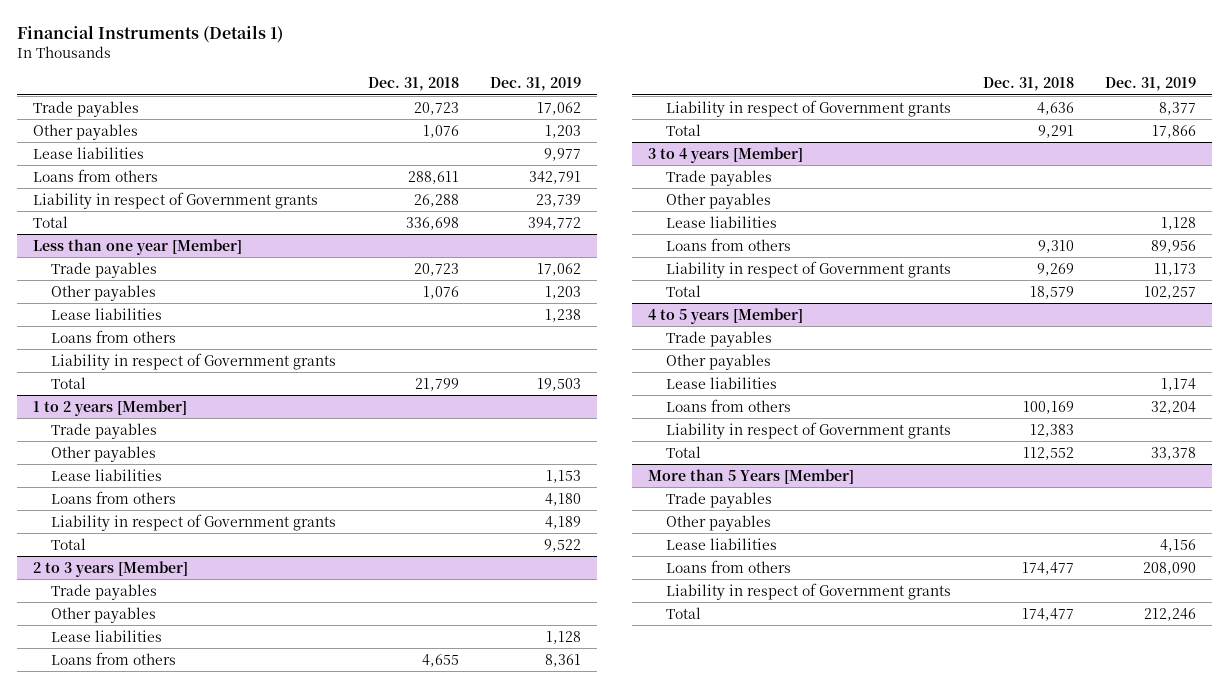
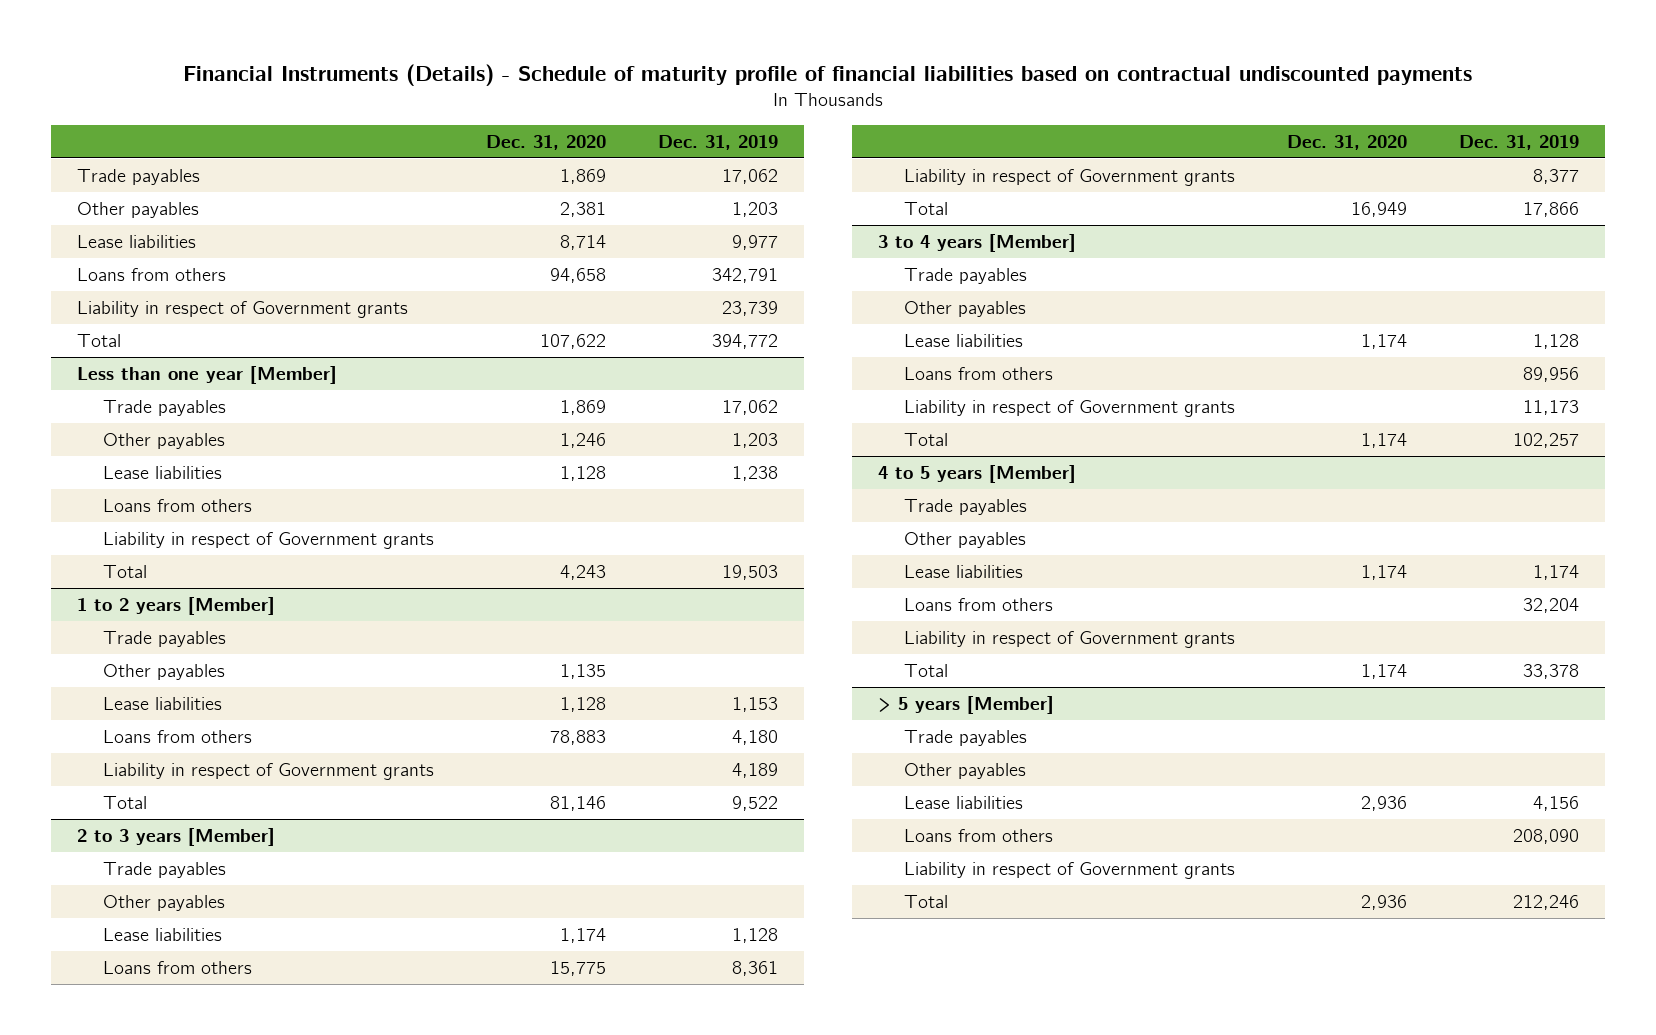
[16,24,283,43] Financial Instruments (Details 1) -> [182,63,1472,86] Financial Instruments (Details) - Schedule of maturity profile of financial liabilities based on contractual undiscounted payments
[367,77,459,92] Dec. 31, 2018 -> none
none -> [486,135,607,151] Dec. 31, 2020
[647,468,854,484] More than 5 Years [Member] -> [877,695,1054,714] > 5 years [Member]

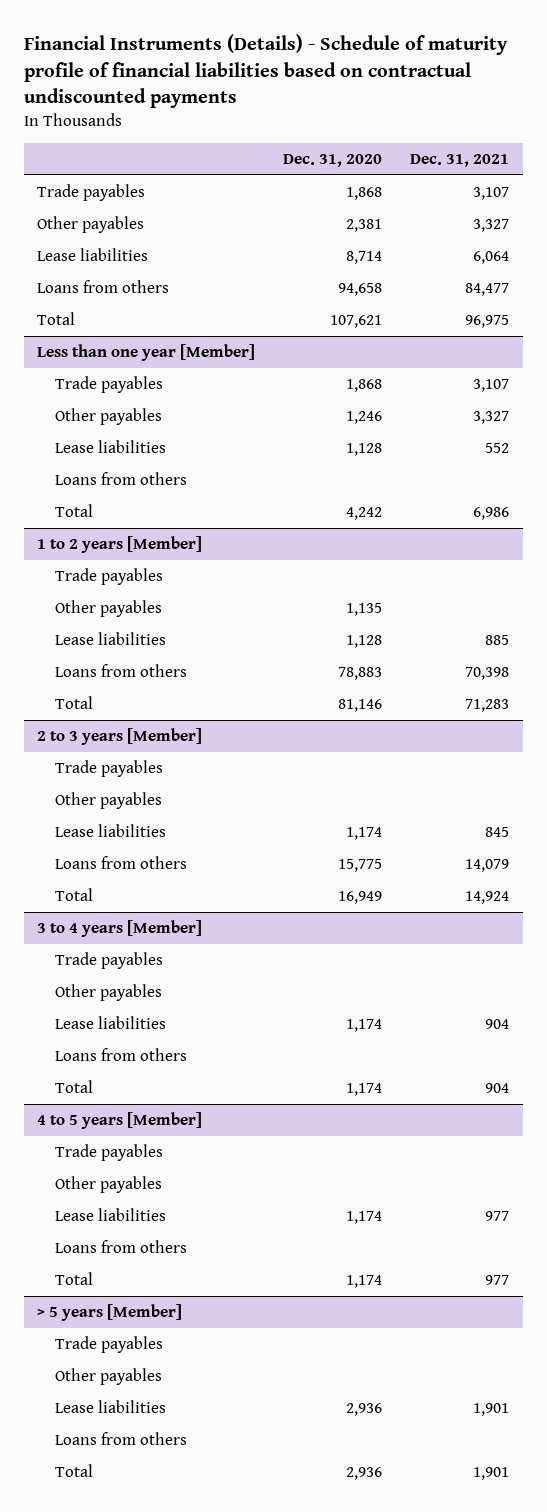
[658,135,779,151] Dec. 31, 2019 -> none
none -> [410,154,510,168] Dec. 31, 2021
[560,168,607,184] 1,869 -> [346,187,383,201] 1,868
[77,300,409,318] Liability in respect of Government grants -> none
[540,333,607,349] 107,622 -> [330,315,383,329] 107,621
[560,399,607,415] 1,869 -> [346,379,383,393] 1,868
[103,531,435,549] Liability in respect of Government grants -> none
[560,564,607,580] 4,243 -> [346,507,383,521] 4,242
[103,762,435,780] Liability in respect of Government grants -> none
[903,168,1235,186] Liability in respect of Government grants -> none
[903,399,1235,417] Liability in respect of Government grants -> none
[903,630,1235,648] Liability in respect of Government grants -> none
[903,861,1235,879] Liability in respect of Government grants -> none

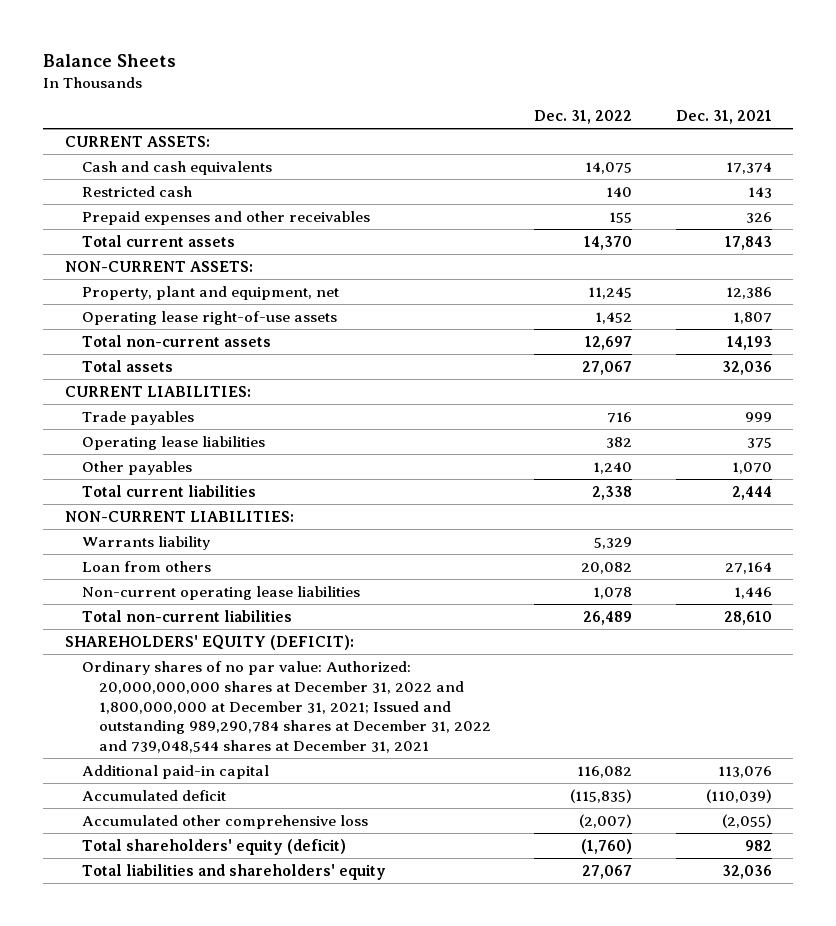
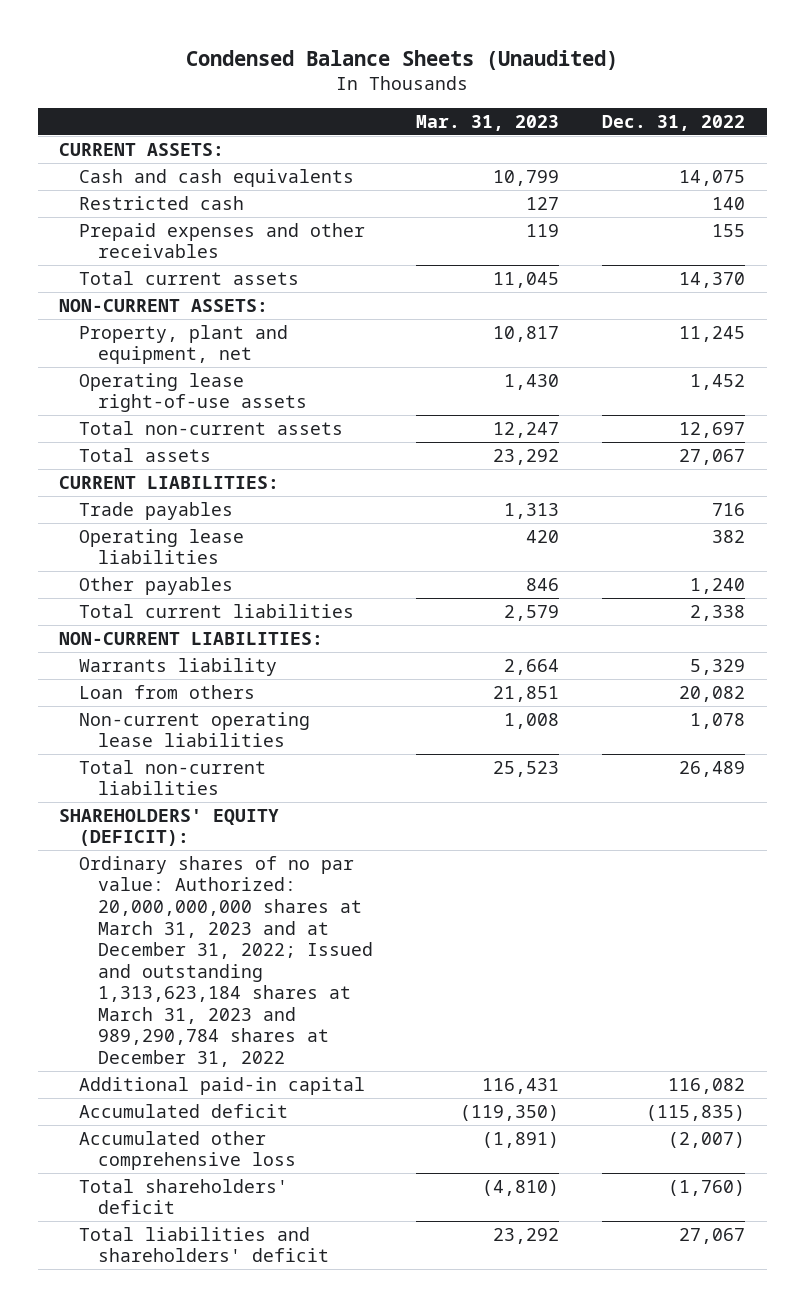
[42,54,176,68] Balance Sheets -> [186,49,619,70] Condensed Balance Sheets (Unaudited)
[675,110,772,125] Dec. 31, 2021 -> none
none -> [415,114,559,131] Mar. 31, 2023
[81,660,491,754] Ordinary shares of no par value: Authorized: 20,000,000,000 shares at December 31, 2022 and 1,800,000,000 at December 31, 2021; Issued and outstanding 989,290,784 shares at December 31, 2022 and 739,048,544 shares at December 31, 2021 -> [78,855,373,1067] Ordinary shares of no par value: Authorized: 20,000,000,000 shares at March 31, 2023 and at December 31, 2022; Issued and outstanding 1,313,623,184 shares at March 31, 2023 and 989,290,784 shares at December 31, 2022
[81,838,346,855] Total shareholders' equity (deficit) -> [78,1178,288,1215] Total shareholders' deficit
[81,863,386,880] Total liabilities and shareholders' equity -> [78,1226,329,1263] Total liabilities and shareholders' deficit

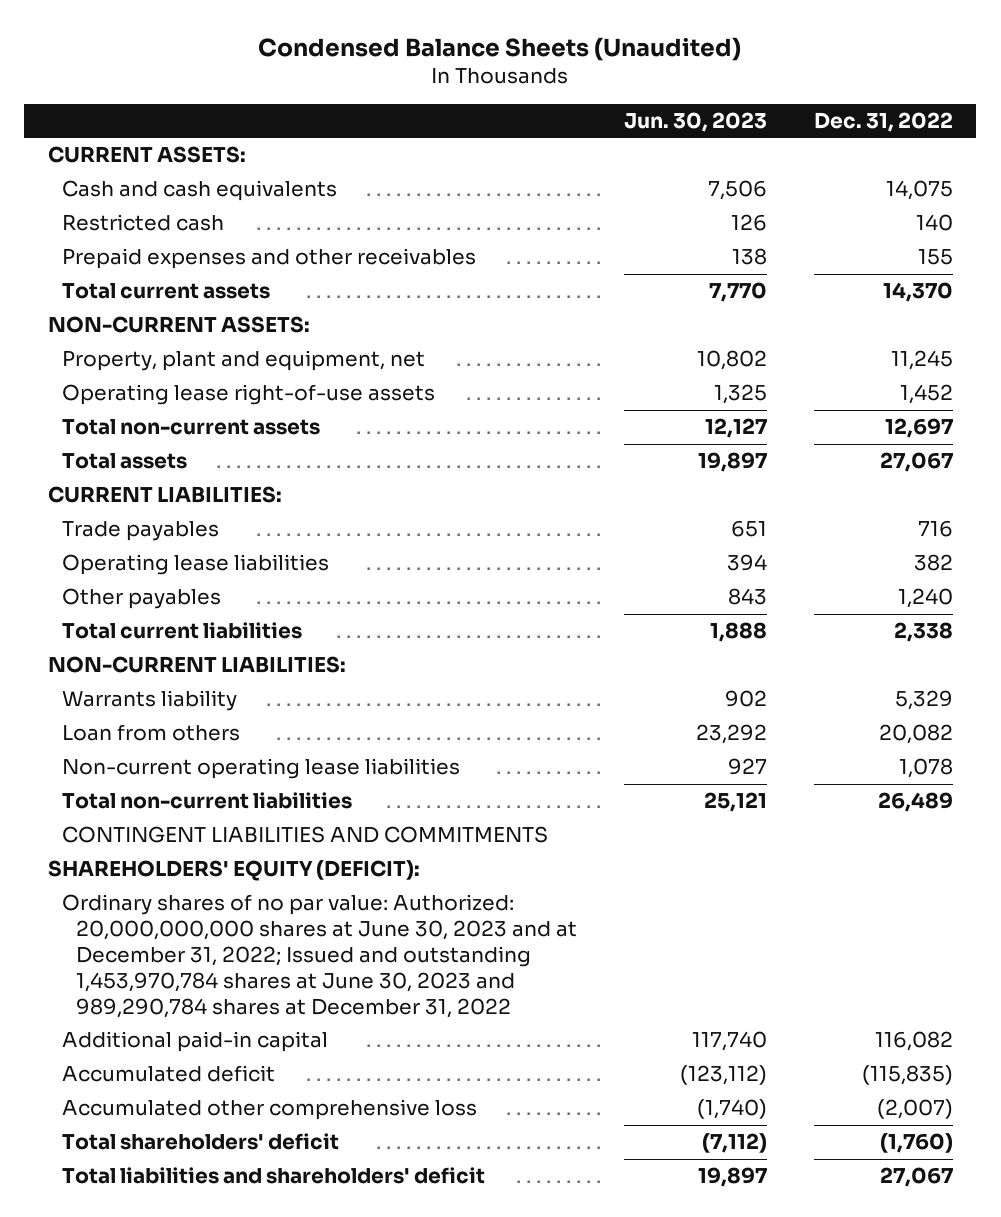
[415,114,559,131] Mar. 31, 2023 -> none
none -> [624,111,768,132] Jun. 30, 2023
none -> [62,826,549,844] CONTINGENT LIABILITIES AND COMMITMENTS
[78,855,373,1067] Ordinary shares of no par value: Authorized: 20,000,000,000 shares at March 31, 2023 and at December 31, 2022; Issued and outstanding 1,313,623,184 shares at March 31, 2023 and 989,290,784 shares at December 31, 2022 -> [62,894,578,1018] Ordinary shares of no par value: Authorized: 20,000,000,000 shares at June 30, 2023 and at December 31, 2022; Issued and outstanding 1,453,970,784 shares at June 30, 2023 and 989,290,784 shares at December 31, 2022

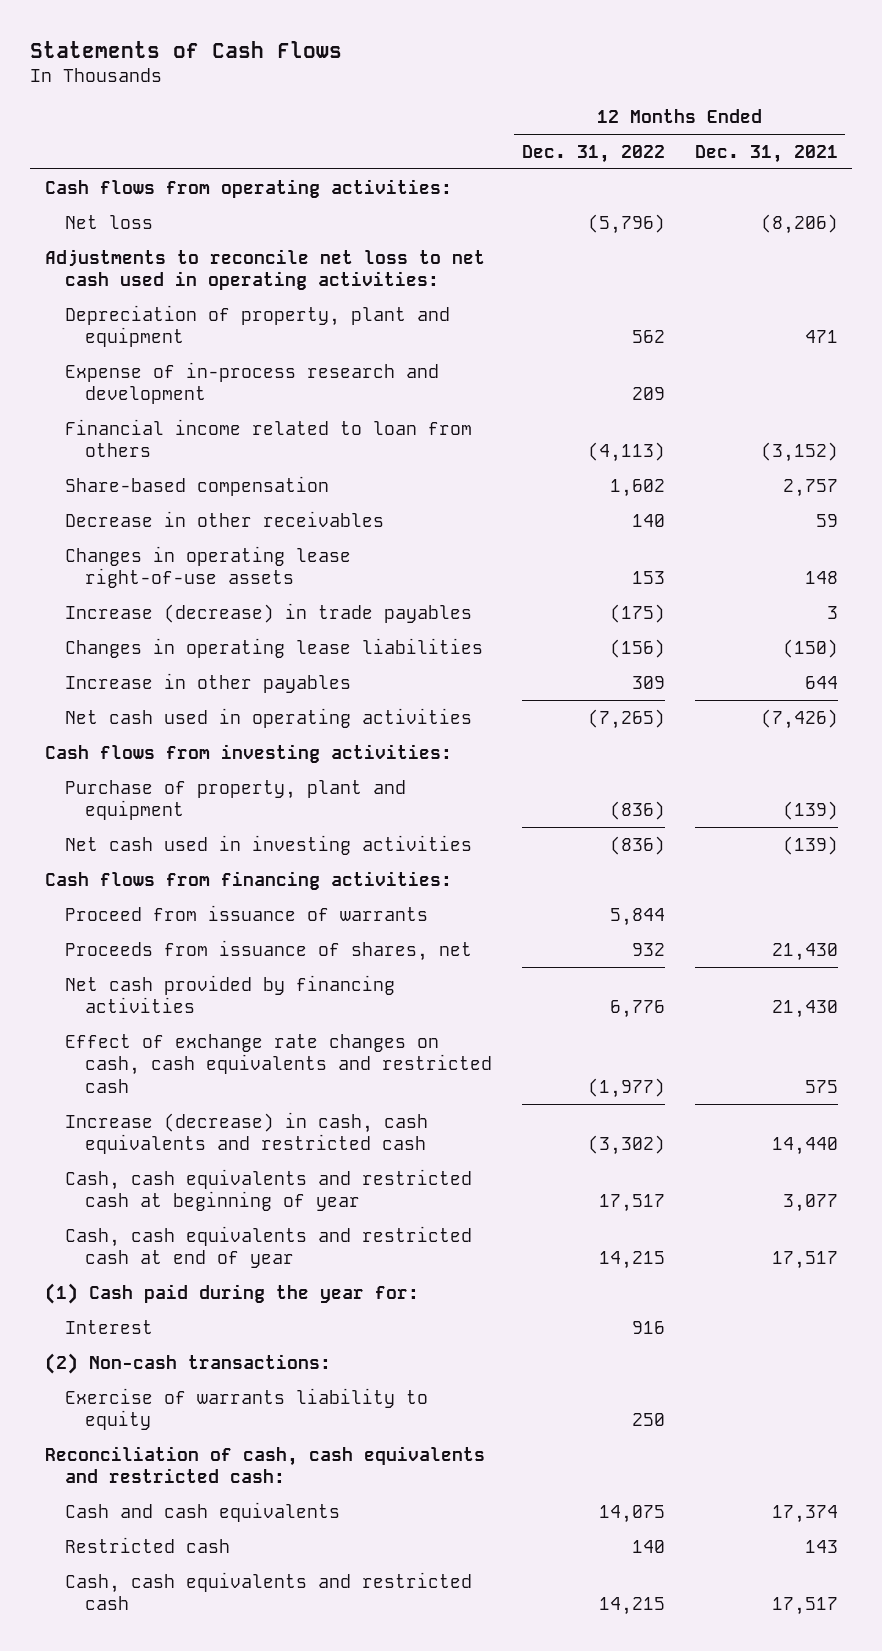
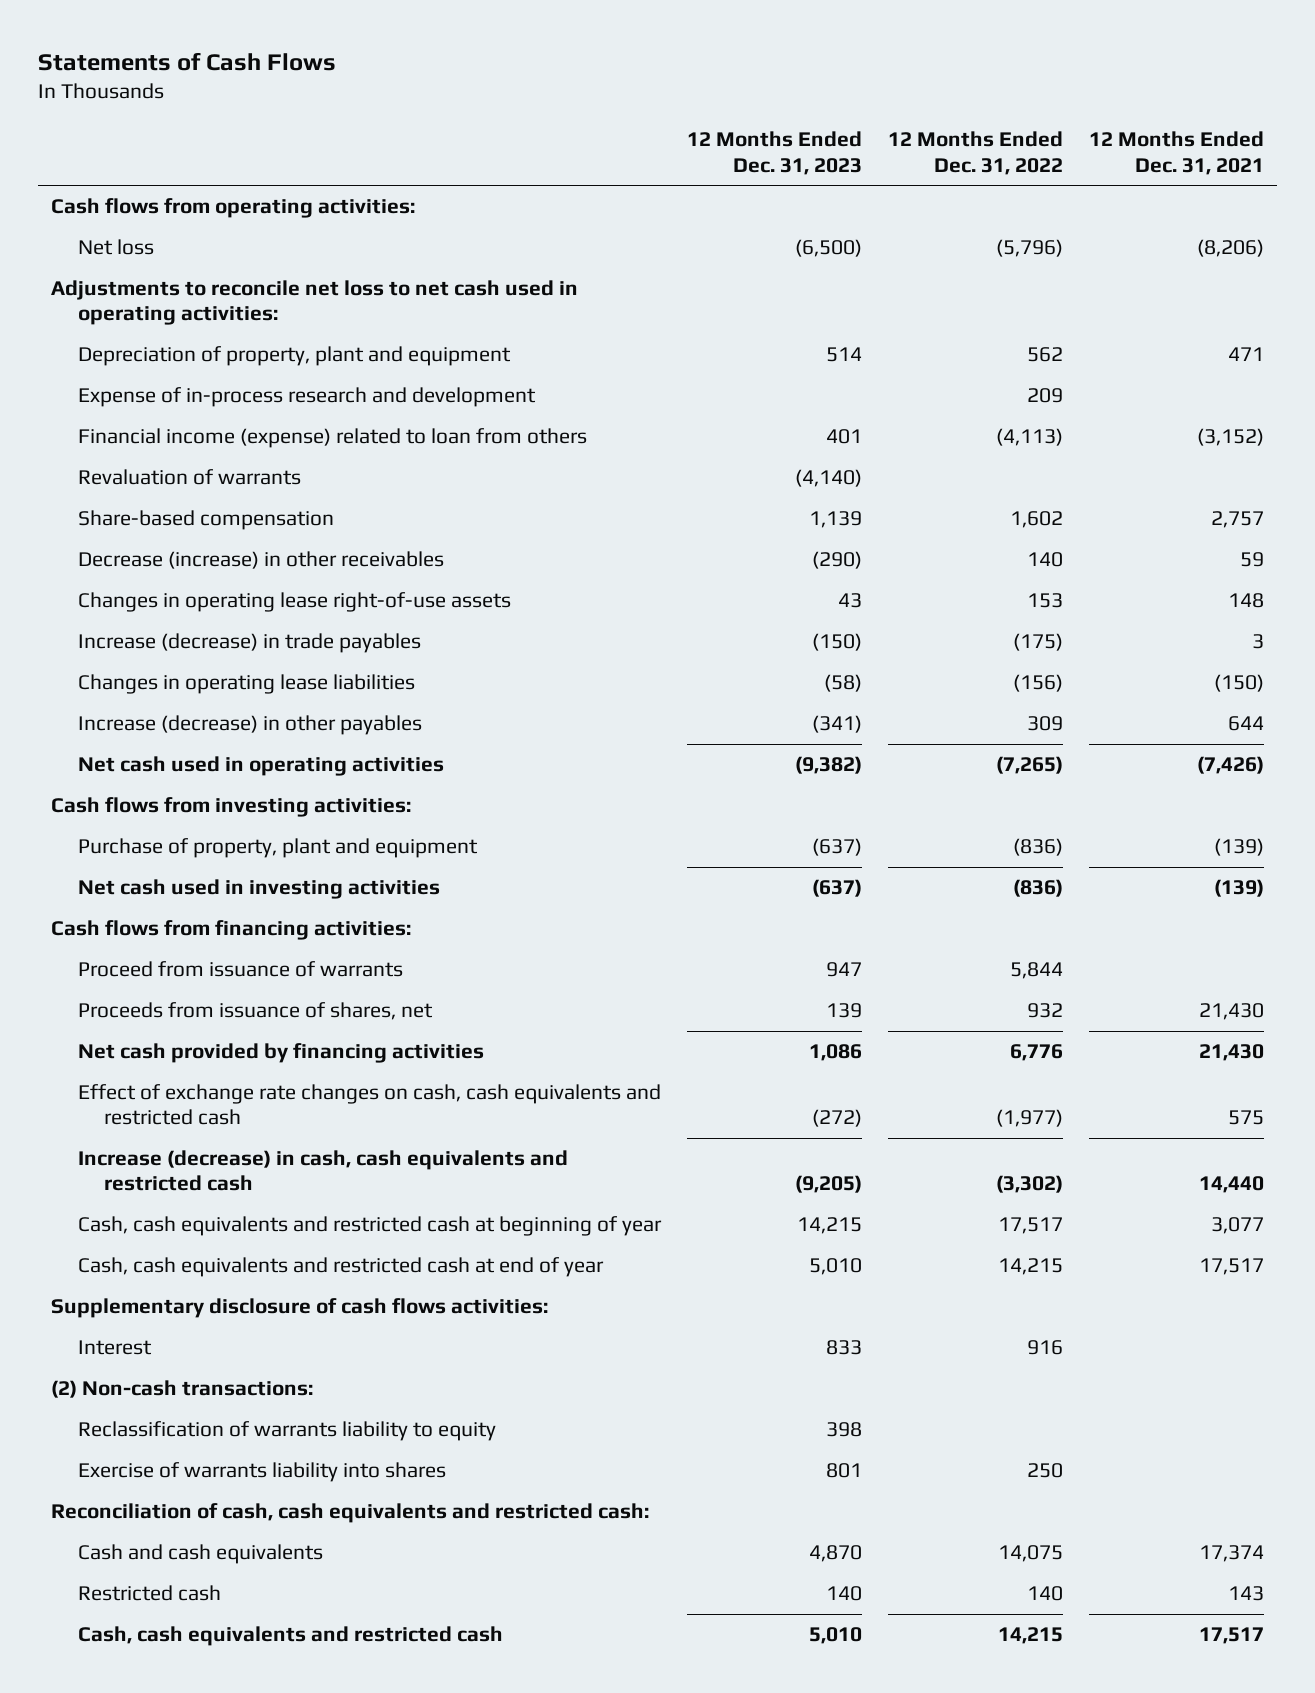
none -> [686,131,862,175] 12 Months Ended Dec. 31, 2023
[64,418,472,458] Financial income related to loan from others -> [77,428,587,449] Financial income (expense) related to loan from others
none -> [77,469,301,486] Revaluation of warrants
[64,510,384,527] Decrease in other receivables -> [77,551,444,570] Decrease (increase) in other receivables
[64,672,351,693] Increase in other payables -> [77,715,422,736] Increase (decrease) in other payables
[44,1282,419,1304] (1) Cash paid during the year for: -> none
none -> [50,1298,548,1319] Supplementary disclosure of cash flows activities:
none -> [77,1421,496,1442] Reclassification of warrants liability to equity
[64,1387,428,1431] Exercise of warrants liability to equity -> [77,1462,446,1483] Exercise of warrants liability into shares

